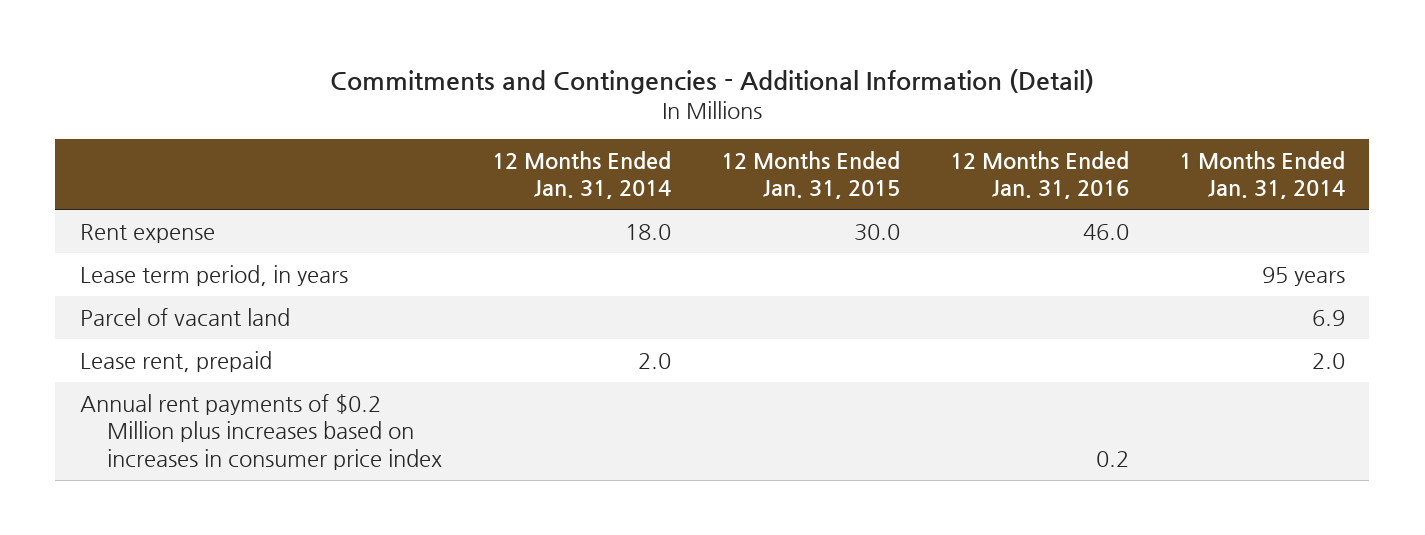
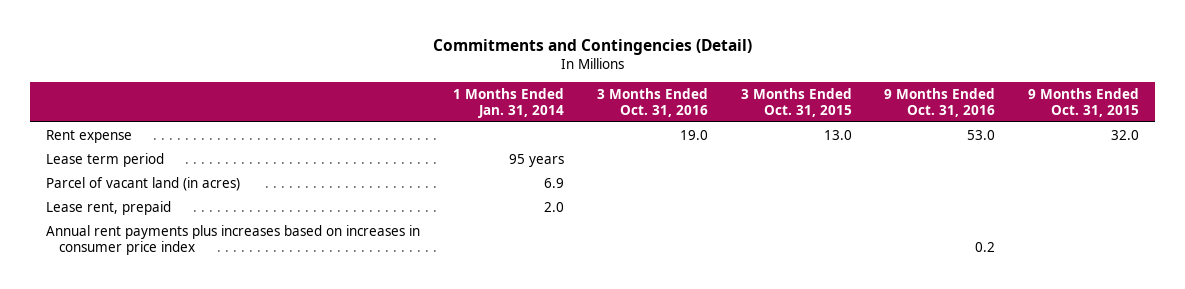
[330,68,1095,94] Commitments and Contingencies - Additional Information (Detail) -> [432,38,752,55] Commitments and Contingencies (Detail)
[492,150,672,200] 12 Months Ended Jan. 31, 2014 -> none
[720,150,900,200] 12 Months Ended Jan. 31, 2015 -> none
[949,150,1129,200] 12 Months Ended Jan. 31, 2016 -> none
none -> [596,87,708,117] 3 Months Ended Oct. 31, 2016
none -> [740,87,852,117] 3 Months Ended Oct. 31, 2015
none -> [884,87,996,117] 9 Months Ended Oct. 31, 2016
none -> [1027,87,1139,117] 9 Months Ended Oct. 31, 2015
[80,264,349,286] Lease term period, in years -> [46,152,165,167] Lease term period
[80,307,291,326] Parcel of vacant land -> [46,176,241,191] Parcel of vacant land (in acres)
[80,393,443,470] Annual rent payments of $0.2 Million plus increases based on increases in consumer price index -> [46,224,421,255] Annual rent payments plus increases based on increases in consumer price index

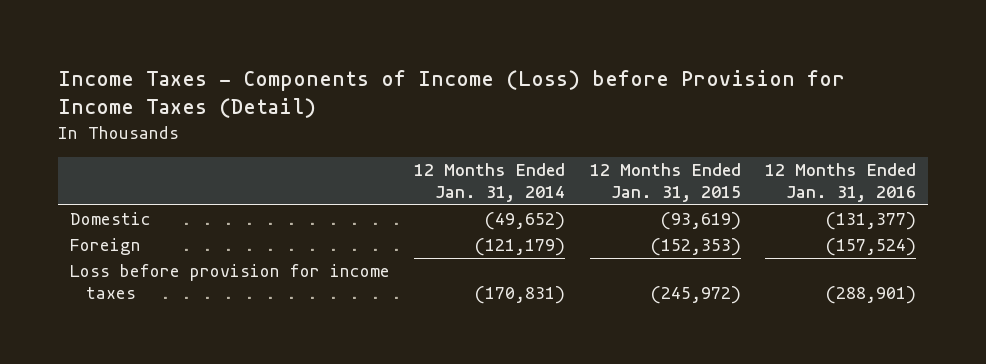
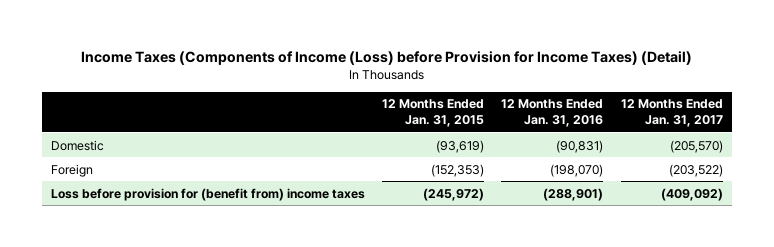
[58,70,846,119] Income Taxes - Components of Income (Loss) before Provision for Income Taxes (Detail) -> [80,50,692,65] Income Taxes (Components of Income (Loss) before Provision for Income Taxes) (Detail)
[414,163,566,202] 12 Months Ended Jan. 31, 2014 -> none
none -> [620,99,723,128] 12 Months Ended Jan. 31, 2017
[826,212,917,231] (131,377) -> [556,139,604,153] (90,831)
[826,238,917,257] (157,524) -> [550,163,604,177] (198,070)
[70,264,391,299] Loss before provision for income taxes -> [50,187,365,201] Loss before provision for (benefit from) income taxes

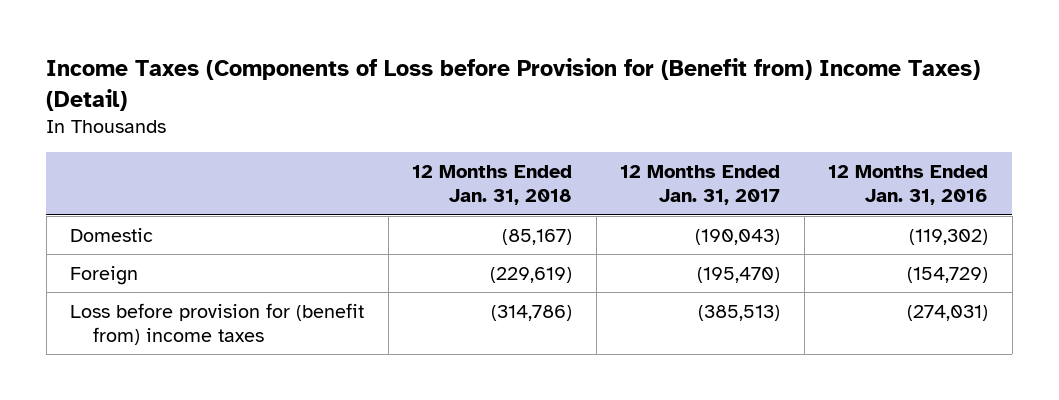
[80,50,692,65] Income Taxes (Components of Income (Loss) before Provision for Income Taxes) (Detail) -> [46,58,981,111] Income Taxes (Components of Loss before Provision for (Benefit from) Income Taxes) (Detail)
[382,99,485,128] 12 Months Ended Jan. 31, 2015 -> none
none -> [412,164,573,206] 12 Months Ended Jan. 31, 2018
[556,139,604,153] (90,831) -> [909,228,989,245] (119,302)
[669,139,723,153] (205,570) -> [695,228,781,245] (190,043)
[550,163,604,177] (198,070) -> [907,266,989,283] (154,729)
[668,163,723,177] (203,522) -> [697,266,781,283] (195,470)
[543,187,604,201] (288,901) -> [907,304,989,321] (274,031)
[660,187,723,201] (409,092) -> [698,304,781,321] (385,513)

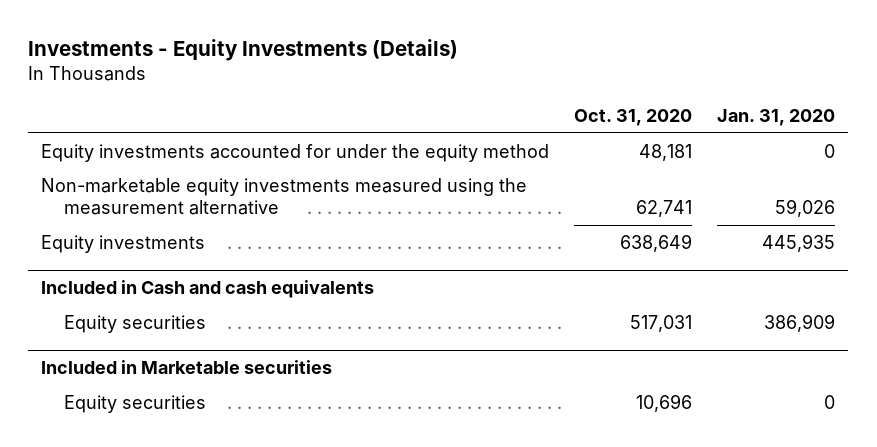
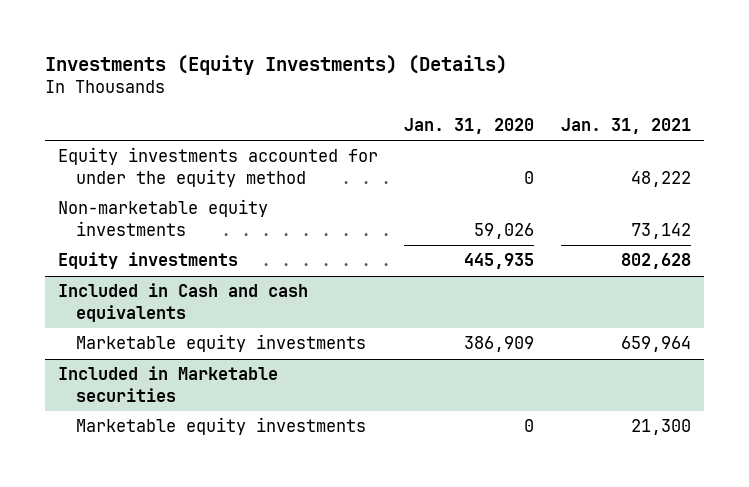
[28,39,459,62] Investments - Equity Investments (Details) -> [44,54,507,75] Investments (Equity Investments) (Details)
[574,109,693,127] Oct. 31, 2020 -> none
none -> [560,118,691,135] Jan. 31, 2021
[41,177,528,216] Non-marketable equity investments measured using the measurement alternative -> [57,199,268,236] Non-marketable equity investments
[64,314,207,333] Equity securities -> [76,334,367,353] Marketable equity investments
[64,394,207,413] Equity securities -> [76,417,367,436] Marketable equity investments

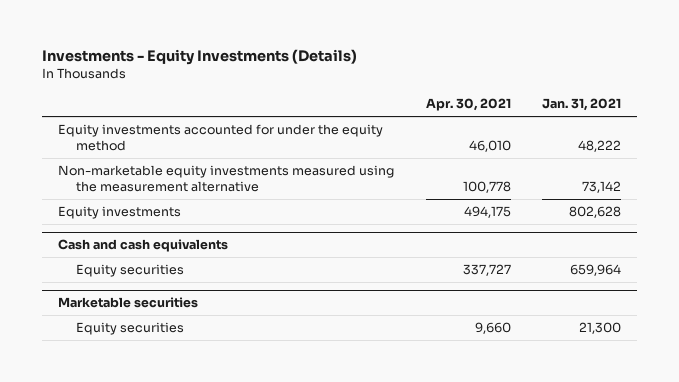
[44,54,507,75] Investments (Equity Investments) (Details) -> [41,49,357,66] Investments - Equity Investments (Details)
[404,118,535,135] Jan. 31, 2020 -> none
none -> [425,98,511,112] Apr. 30, 2021
[57,199,268,236] Non-marketable equity investments -> [57,165,394,193] Non-marketable equity investments measured using the measurement alternative
[57,283,308,322] Included in Cash and cash equivalents -> [57,239,228,253] Cash and cash equivalents
[76,334,367,353] Marketable equity investments -> [75,264,184,278] Equity securities
[57,366,278,402] Included in Marketable securities -> [57,297,198,309] Marketable securities
[76,417,367,436] Marketable equity investments -> [75,322,184,336] Equity securities

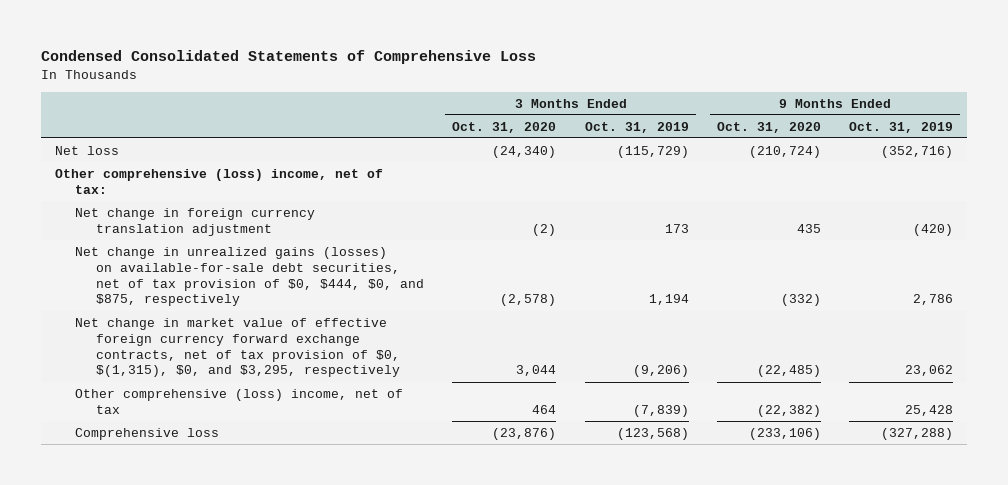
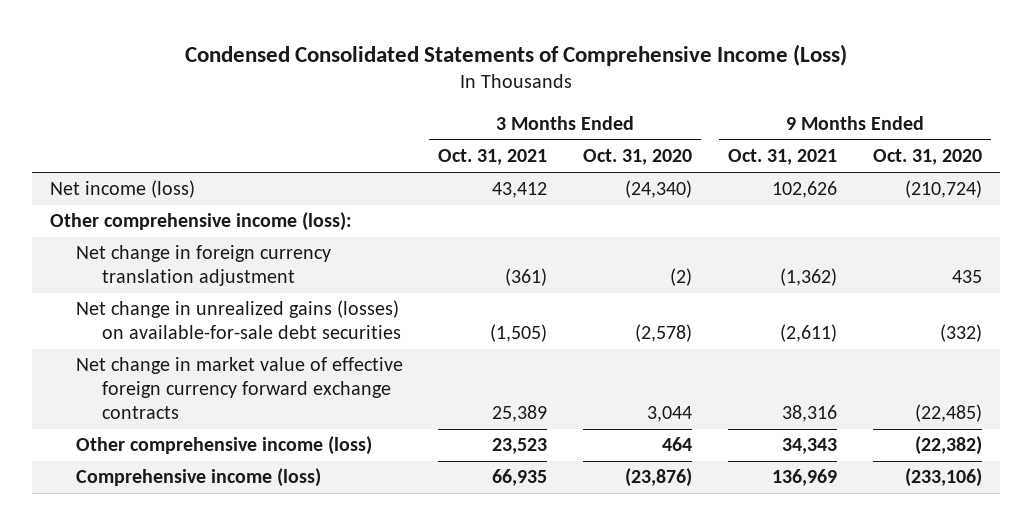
[40,50,536,65] Condensed Consolidated Statements of Comprehensive Loss -> [184,43,847,66] Condensed Consolidated Statements of Comprehensive Income (Loss)
[584,121,689,133] Oct. 31, 2019 -> none
[849,121,954,133] Oct. 31, 2019 -> none
none -> [438,149,548,166] Oct. 31, 2021
none -> [727,149,837,166] Oct. 31, 2021
[54,145,119,155] Net loss -> [49,180,195,199] Net income (loss)
[54,168,383,194] Other comprehensive (loss) income, net of tax: -> [49,212,352,232] Other comprehensive income (loss):
[75,246,425,307] Net change in unrealized gains (losses) on available-for-sale debt securities, net of tax provision of $0, $444, $0, and $875, respectively -> [75,300,401,340] Net change in unrealized gains (losses) on available-for-sale debt securities
[75,317,401,378] Net change in market value of effective foreign currency forward exchange contracts, net of tax provision of $0, $(1,315), $0, and $3,295, respectively -> [75,357,403,420] Net change in market value of effective foreign currency forward exchange contracts
[75,388,404,414] Other comprehensive (loss) income, net of tax -> [75,436,372,456] Other comprehensive income (loss)
[75,427,220,440] Comprehensive loss -> [75,468,321,488] Comprehensive income (loss)

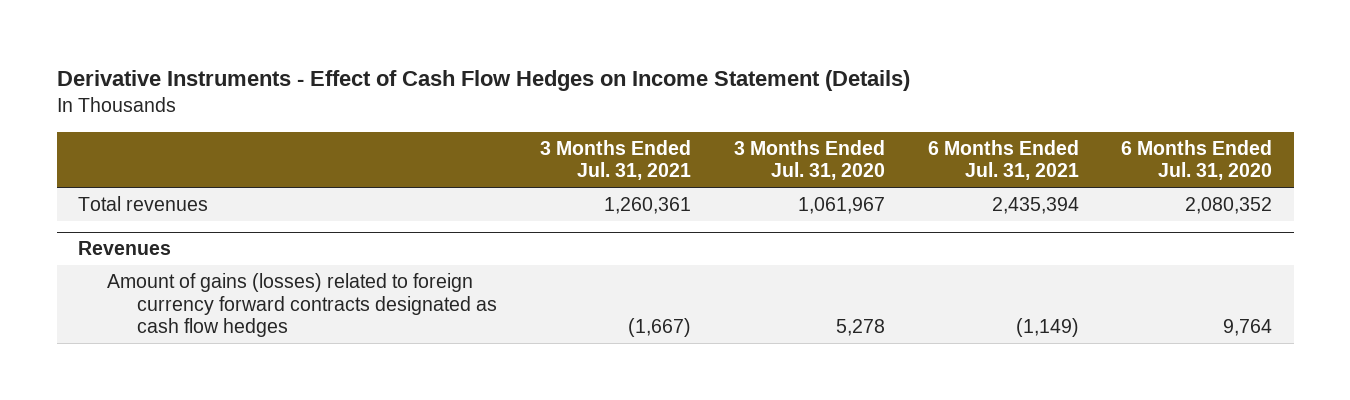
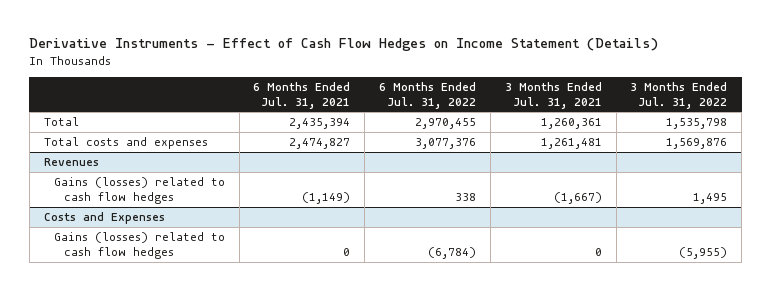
[733,139,885,181] 3 Months Ended Jul. 31, 2020 -> none
[1121,139,1273,181] 6 Months Ended Jul. 31, 2020 -> none
none -> [379,81,477,109] 6 Months Ended Jul. 31, 2022
none -> [630,81,728,109] 3 Months Ended Jul. 31, 2022
[77,196,208,212] Total revenues -> [43,117,79,127] Total
none -> [43,137,208,150] Total costs and expenses
[107,273,497,337] Amount of gains (losses) related to foreign currency forward contracts designated as cash flow hedges -> [53,177,225,204] Gains (losses) related to cash flow hedges
none -> [43,212,165,225] Costs and Expenses
none -> [53,232,225,259] Gains (losses) related to cash flow hedges

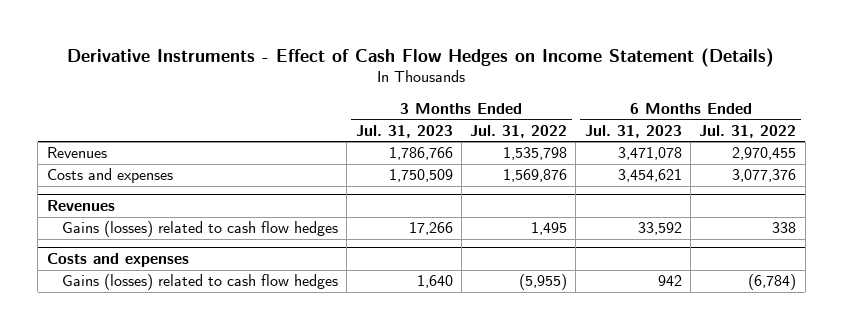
[253,81,351,109] 6 Months Ended Jul. 31, 2021 -> none
[504,81,602,109] 3 Months Ended Jul. 31, 2021 -> none
none -> [355,124,453,138] Jul. 31, 2023
none -> [584,124,682,138] Jul. 31, 2023
[43,117,79,127] Total -> [46,147,107,159] Revenues
[43,137,208,150] Total costs and expenses -> [46,168,173,184] Costs and expenses
[43,212,165,225] Costs and Expenses -> [46,253,189,268] Costs and expenses

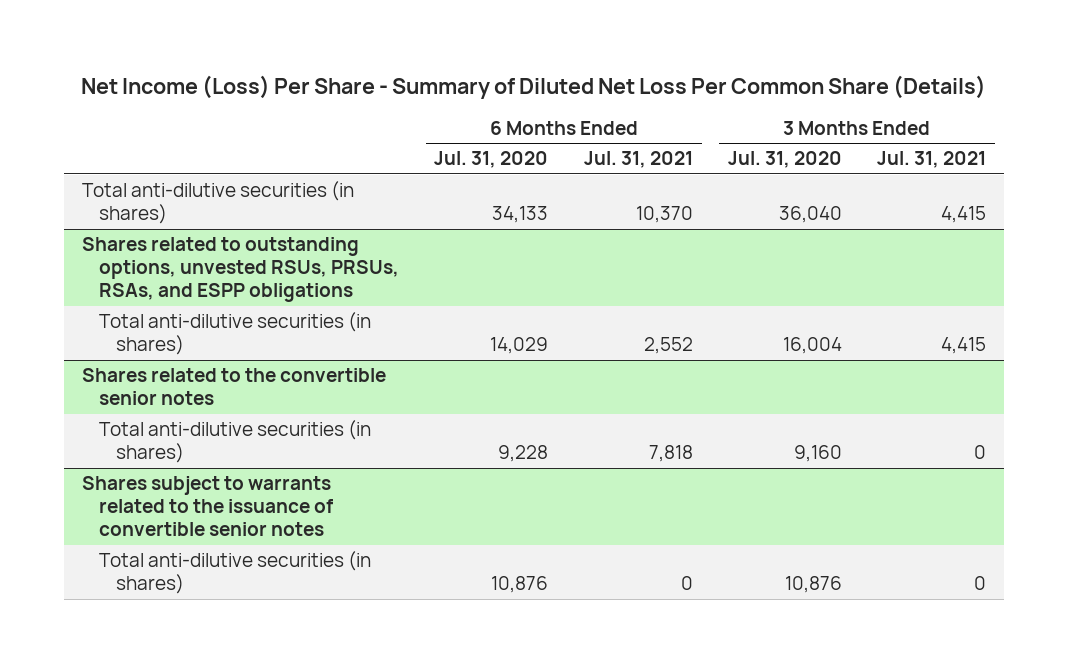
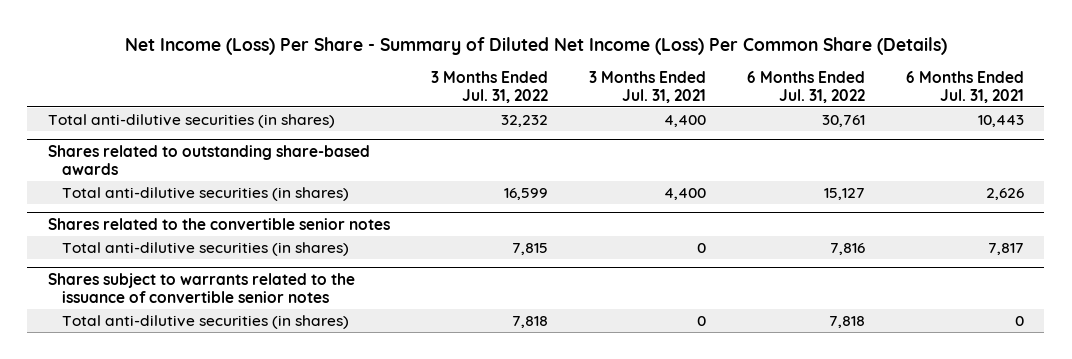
[81,74,987,99] Net Income (Loss) Per Share - Summary of Diluted Net Loss Per Common Share (Details) -> [124,36,947,55] Net Income (Loss) Per Share - Summary of Diluted Net Income (Loss) Per Common Share (Details)
[434,151,549,169] Jul. 31, 2020 -> none
[728,151,843,169] Jul. 31, 2020 -> none
none -> [430,70,548,103] 3 Months Ended Jul. 31, 2022
none -> [746,70,865,103] 6 Months Ended Jul. 31, 2022
[82,237,400,303] Shares related to outstanding options, unvested RSUs, PRSUs, RSAs, and ESPP obligations -> none
[635,206,693,224] 10,370 -> [977,114,1024,127] 10,443
[941,206,987,224] 4,415 -> [663,114,706,127] 4,400
none -> [47,144,370,175] Shares related to outstanding share-based awards
[643,337,693,355] 2,552 -> [985,187,1024,200] 2,626
[941,337,987,355] 4,415 -> [663,187,706,200] 4,400
[648,445,693,463] 7,818 -> [987,242,1024,255] 7,817

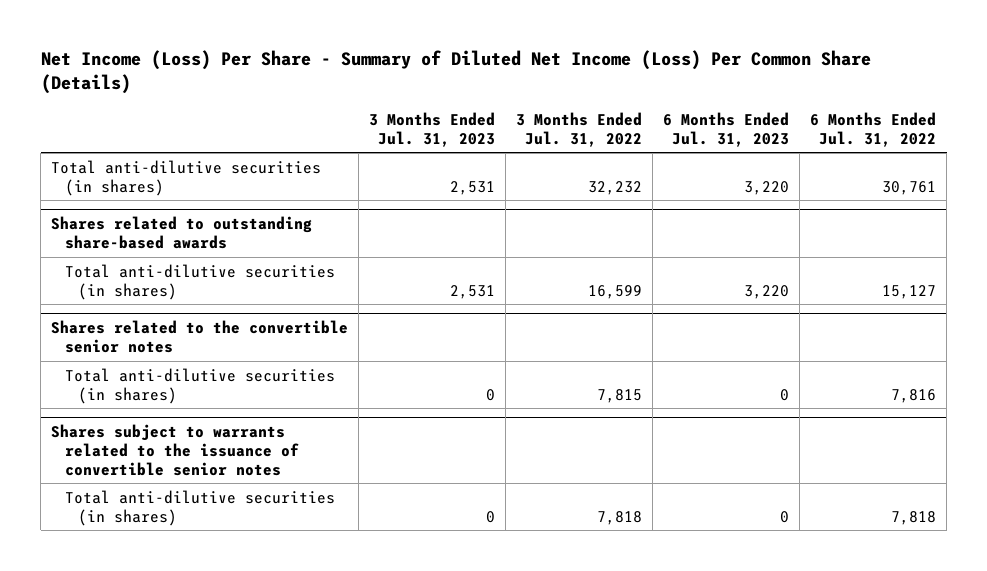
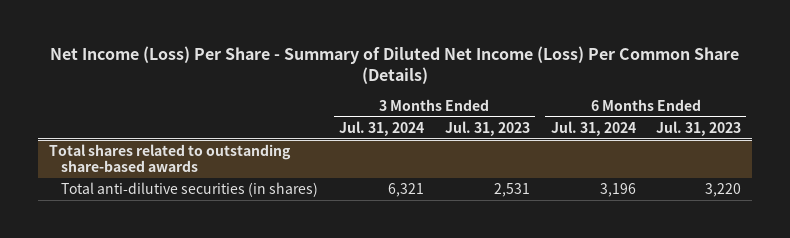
[516,111,643,147] 3 Months Ended Jul. 31, 2022 -> none
[810,111,937,147] 6 Months Ended Jul. 31, 2022 -> none
none -> [338,120,424,136] Jul. 31, 2024
none -> [550,120,636,136] Jul. 31, 2024
[51,159,322,196] Total anti-dilutive securities (in shares) -> none
[51,216,313,249] Shares related to outstanding share-based awards -> [48,143,291,173] Total shares related to outstanding share-based awards
[51,320,349,353] Shares related to the convertible senior notes -> none
[64,367,335,404] Total anti-dilutive securities (in shares) -> none
[51,424,299,476] Shares subject to warrants related to the issuance of convertible senior notes -> none
[64,489,335,526] Total anti-dilutive securities (in shares) -> none

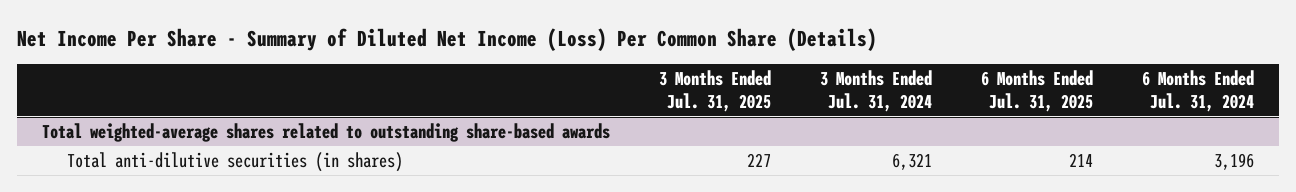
[49,45,739,85] Net Income (Loss) Per Share - Summary of Diluted Net Income (Loss) Per Common Share (Details) -> [16,27,877,51] Net Income Per Share - Summary of Diluted Net Income (Loss) Per Common Share (Details)
[444,120,530,136] Jul. 31, 2023 -> none
[656,120,742,136] Jul. 31, 2023 -> none
none -> [658,69,771,112] 3 Months Ended Jul. 31, 2025
none -> [980,69,1093,112] 6 Months Ended Jul. 31, 2025
[48,143,291,173] Total shares related to outstanding share-based awards -> [41,122,610,142] Total weighted-average shares related to outstanding share-based awards

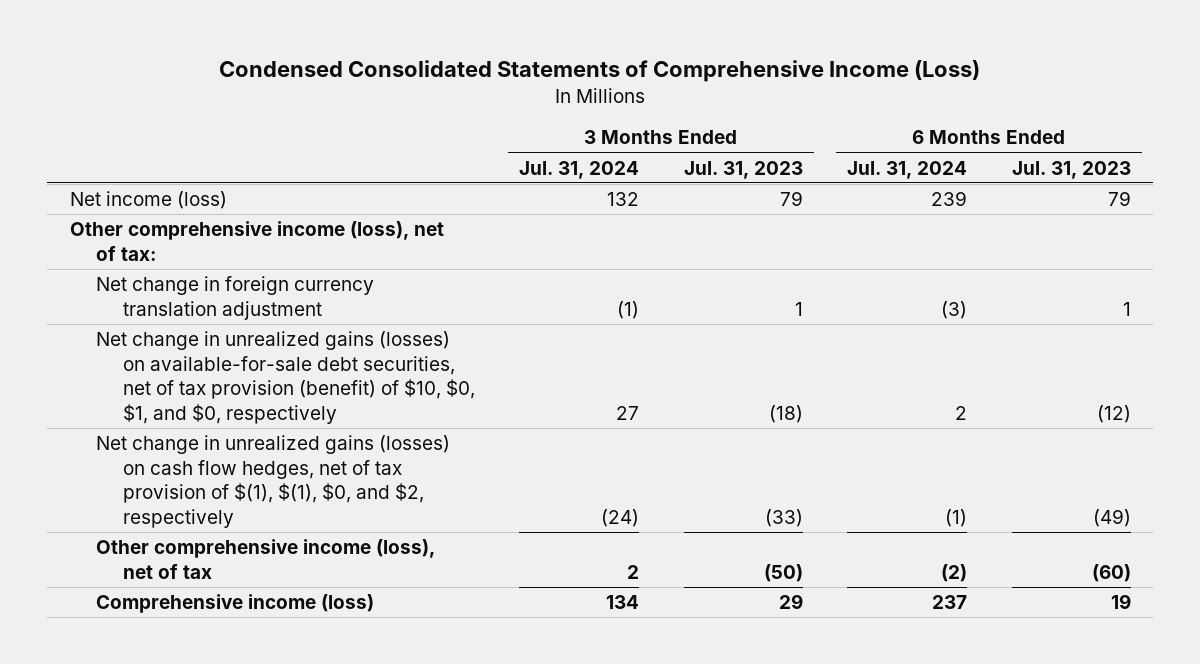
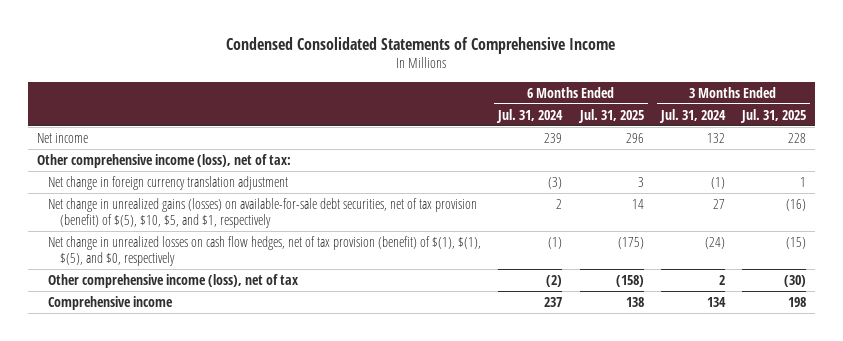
[219,60,981,83] Condensed Consolidated Statements of Comprehensive Income (Loss) -> [226,36,616,54] Condensed Consolidated Statements of Comprehensive Income
[683,160,803,179] Jul. 31, 2023 -> none
[1011,160,1131,179] Jul. 31, 2023 -> none
none -> [577,108,644,123] Jul. 31, 2025
none -> [739,108,806,123] Jul. 31, 2025
[69,191,227,210] Net income (loss) -> [36,132,88,143] Net income
[96,331,476,425] Net change in unrealized gains (losses) on available-for-sale debt securities, net of tax provision (benefit) of $10, $0, $1, and $0, respectively -> [48,197,478,228] Net change in unrealized gains (losses) on available-for-sale debt securities, net of tax provision (benefit) of $(5), $10, $5, and $1, respectively
[96,435,451,529] Net change in unrealized gains (losses) on cash flow hedges, net of tax provision of $(1), $(1), $0, and $2, respectively -> [48,235,482,266] Net change in unrealized losses on cash flow hedges, net of tax provision (benefit) of $(1), $(1), $(5), and $0, respectively
[96,594,375,614] Comprehensive income (loss) -> [48,295,174,310] Comprehensive income

